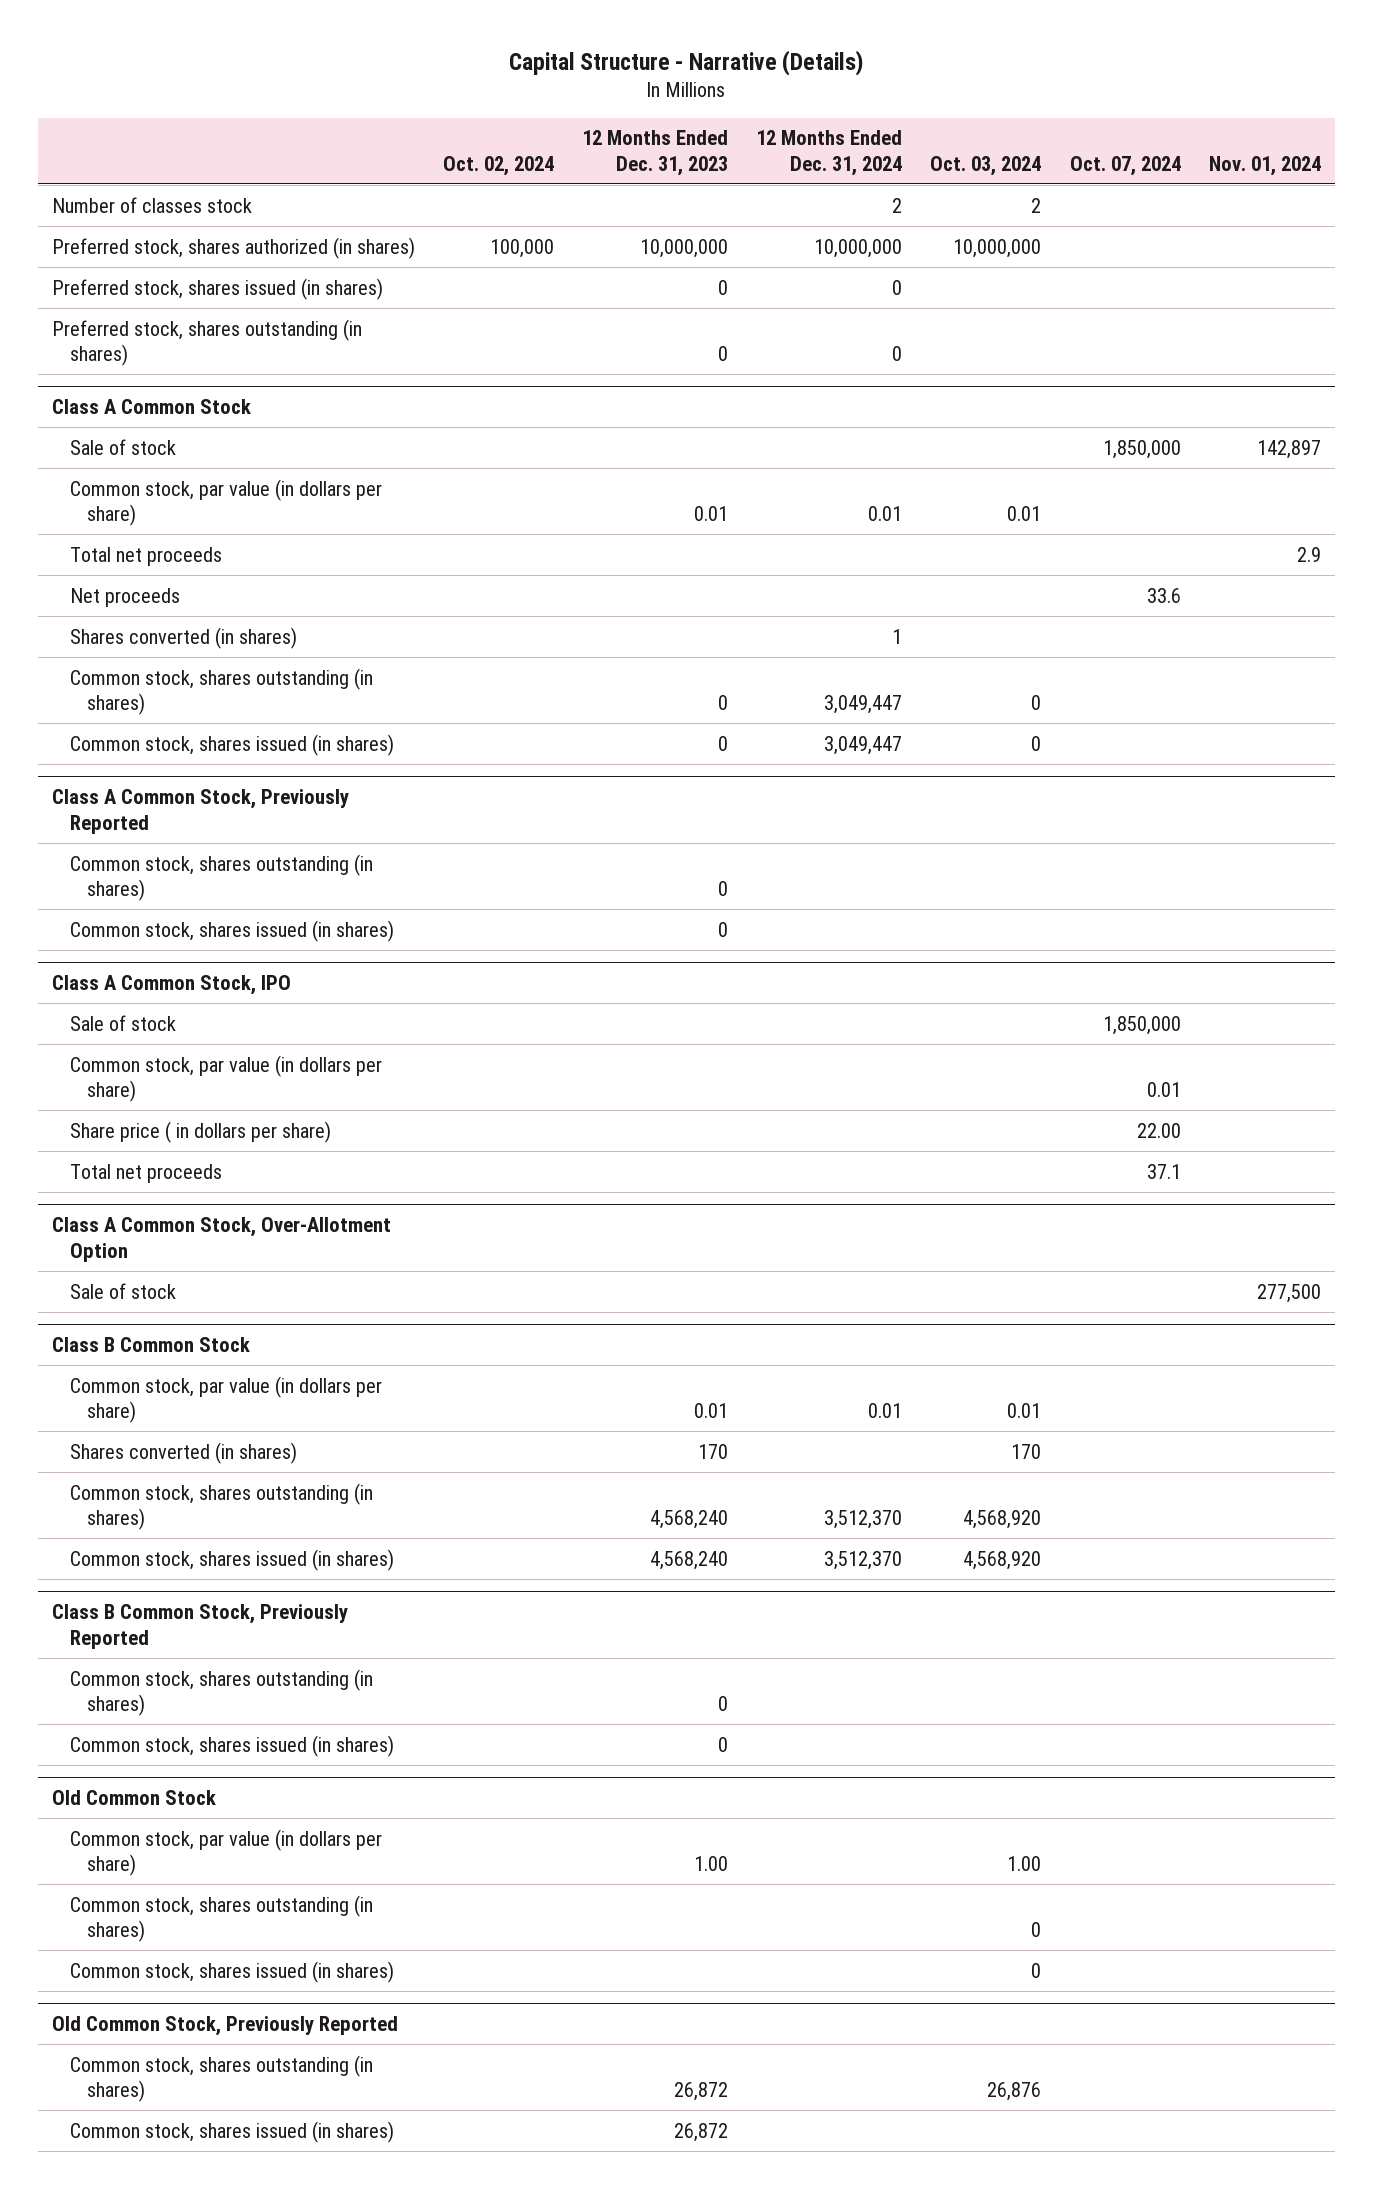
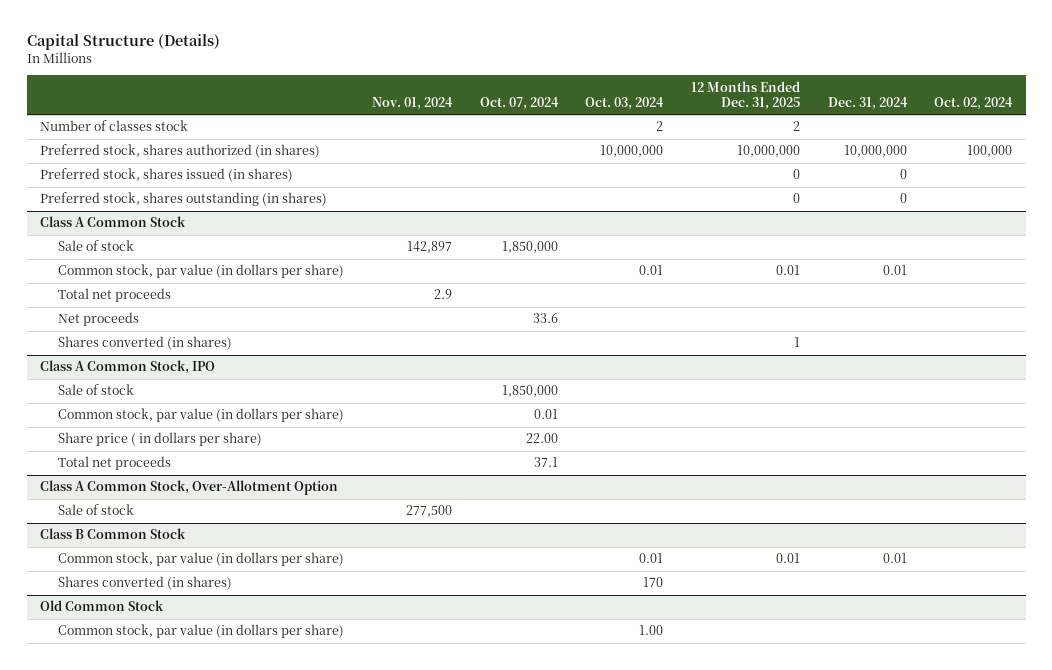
[509,49,864,76] Capital Structure - Narrative (Details) -> [26,33,220,50] Capital Structure (Details)
[582,130,729,176] 12 Months Ended Dec. 31, 2023 -> none
[756,130,903,176] 12 Months Ended Dec. 31, 2024 -> none
none -> [690,80,800,110] 12 Months Ended Dec. 31, 2025
none -> [827,96,908,110] Dec. 31, 2024
[69,667,373,716] Common stock, shares outstanding (in shares) -> none
[69,733,394,756] Common stock, shares issued (in shares) -> none
[51,789,349,834] Class A Common Stock, Previously Reported -> none
[69,853,373,902] Common stock, shares outstanding (in shares) -> none
[69,919,394,942] Common stock, shares issued (in shares) -> none
[69,1482,373,1531] Common stock, shares outstanding (in shares) -> none
[69,1548,394,1571] Common stock, shares issued (in shares) -> none
[51,1604,348,1649] Class B Common Stock, Previously Reported -> none
[69,1668,373,1717] Common stock, shares outstanding (in shares) -> none
[69,1734,394,1757] Common stock, shares issued (in shares) -> none
[69,1894,373,1943] Common stock, shares outstanding (in shares) -> none
[69,1960,394,1983] Common stock, shares issued (in shares) -> none
[51,2016,398,2037] Old Common Stock, Previously Reported -> none
[69,2054,373,2103] Common stock, shares outstanding (in shares) -> none
[69,2120,394,2143] Common stock, shares issued (in shares) -> none

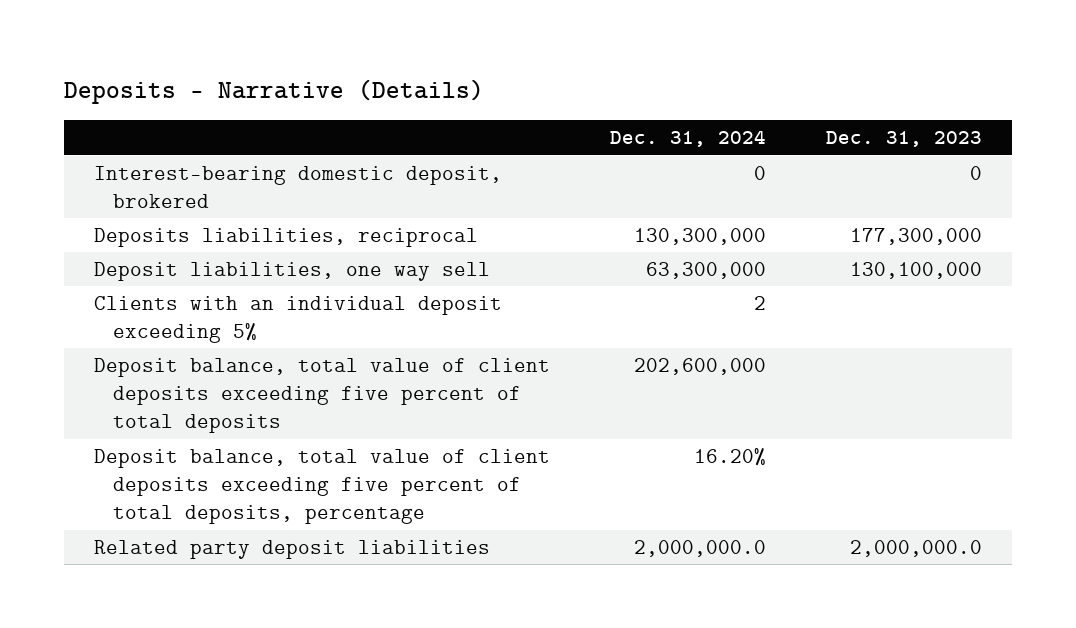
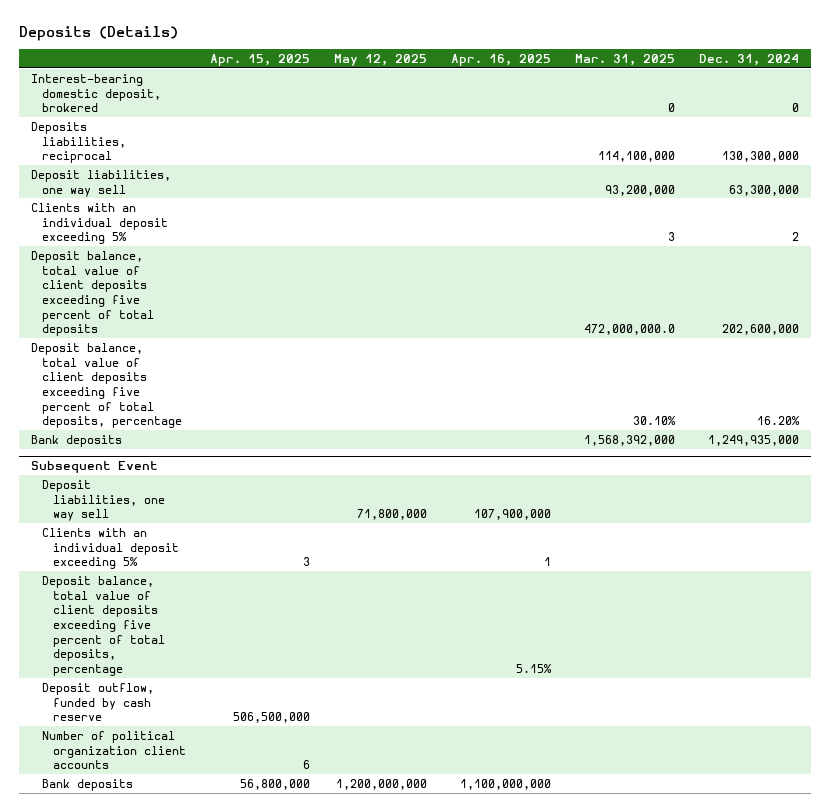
[63,79,484,105] Deposits - Narrative (Details) -> [19,26,179,42] Deposits (Details)
[825,131,982,148] Dec. 31, 2023 -> none
none -> [209,53,310,66] Apr. 15, 2025
none -> [333,53,427,66] May 12, 2025
none -> [450,53,551,66] Apr. 16, 2025
none -> [574,53,675,66] Mar. 31, 2025
[93,539,490,559] Related party deposit liabilities -> none
none -> [31,434,123,447] Bank deposits
none -> [31,461,159,474] Subsequent Event
none -> [42,479,165,522] Deposit liabilities, one way sell
none -> [42,527,179,570] Clients with an individual deposit exceeding 5%
none -> [42,575,165,677] Deposit balance, total value of client deposits exceeding five percent of total deposits, percentage
none -> [42,682,155,722] Deposit outflow, funded by cash reserve
none -> [42,730,186,770] Number of political organization client accounts
none -> [42,778,134,791] Bank deposits

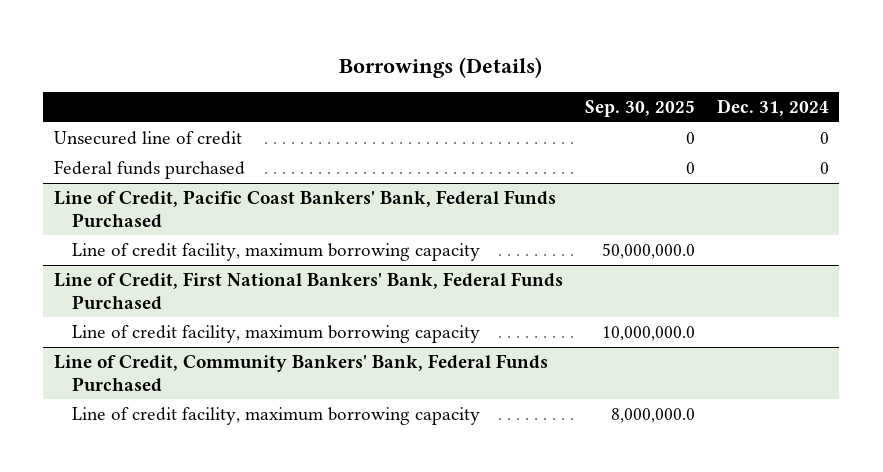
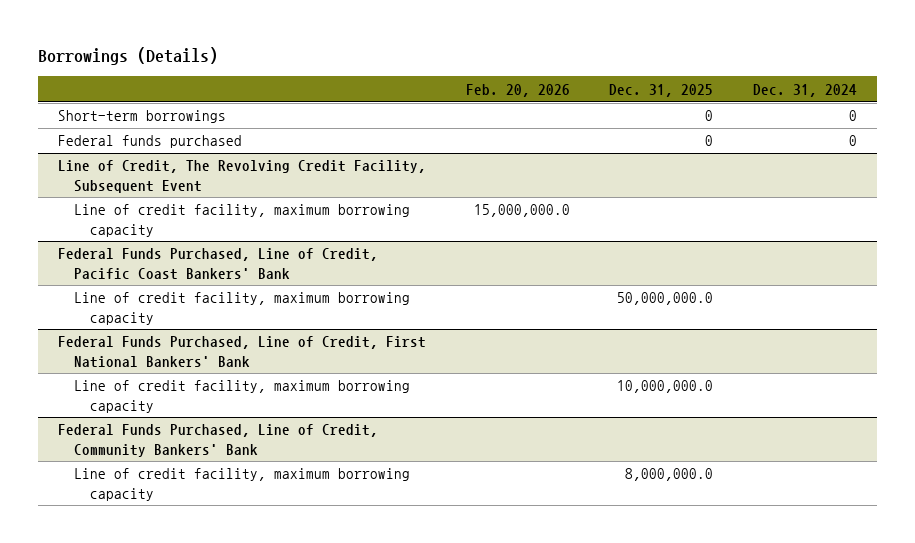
[584,99,695,117] Sep. 30, 2025 -> none
none -> [465,83,570,97] Feb. 20, 2026
none -> [609,83,714,97] Dec. 31, 2025
[54,131,243,146] Unsecured line of credit -> [57,110,226,124] Short-term borrowings
none -> [57,160,426,193] Line of Credit, The Revolving Credit Facility, Subsequent Event
none -> [73,204,410,237] Line of credit facility, maximum borrowing capacity
[54,190,557,228] Line of Credit, Pacific Coast Bankers' Bank, Federal Funds Purchased -> [57,248,378,280] Federal Funds Purchased, Line of Credit, Pacific Coast Bankers' Bank
[54,272,564,310] Line of Credit, First National Bankers' Bank, Federal Funds Purchased -> [57,336,426,368] Federal Funds Purchased, Line of Credit, First National Bankers' Bank
[54,354,549,392] Line of Credit, Community Bankers' Bank, Federal Funds Purchased -> [57,424,378,457] Federal Funds Purchased, Line of Credit, Community Bankers' Bank

